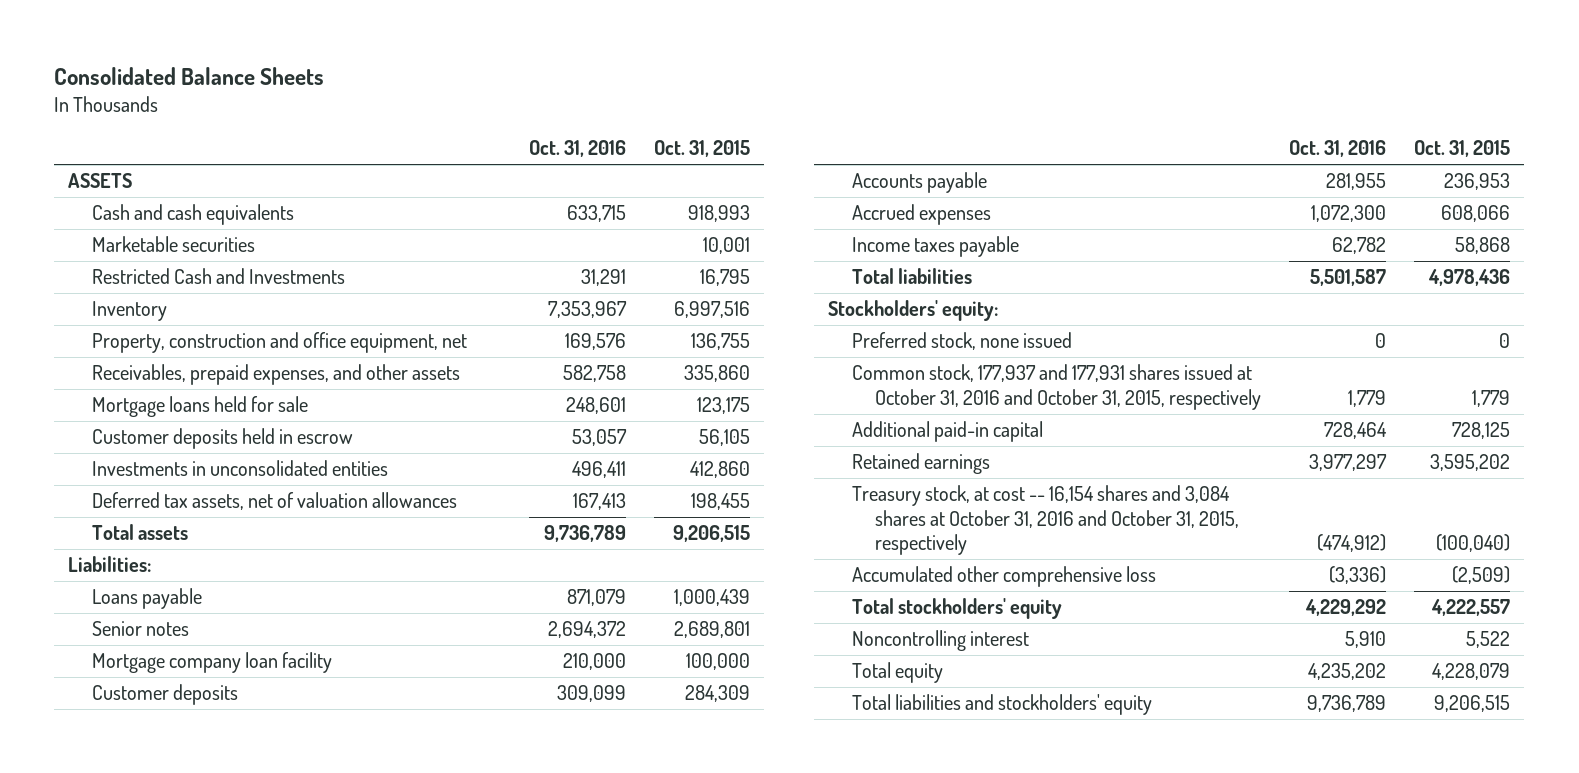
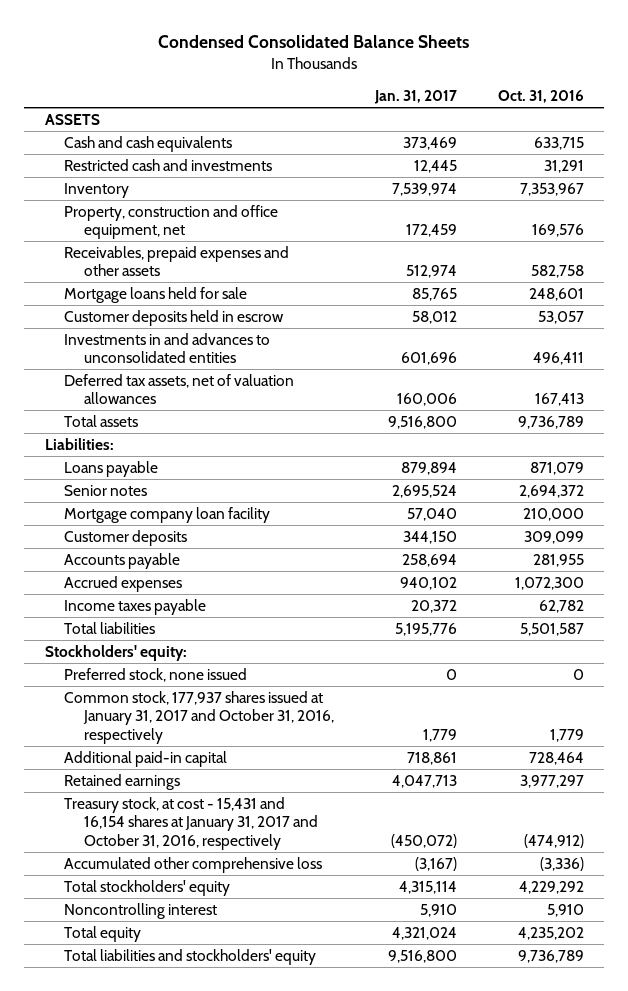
[54,67,325,86] Consolidated Balance Sheets -> [158,35,470,49] Condensed Consolidated Balance Sheets
[654,140,751,158] Oct. 31, 2015 -> none
none -> [373,90,457,105] Jan. 31, 2017
[91,236,255,253] Marketable securities -> none
[91,268,345,285] Restricted Cash and Investments -> [64,158,273,171] Restricted cash and investments
[91,364,460,386] Receivables, prepaid expenses, and other assets -> [64,245,290,277] Receivables, prepaid expenses and other assets
[91,460,388,477] Investments in unconsolidated entities -> [64,332,271,364] Investments in and advances to unconsolidated entities
[851,364,1262,410] Common stock, 177,937 and 177,931 shares issued at October 31, 2016 and October 31, 2015, respectively -> [64,690,335,745] Common stock, 177,937 shares issued at January 31, 2017 and October 31, 2016, respectively
[851,485,1240,555] Treasury stock, at cost -- 16,154 shares and 3,084 shares at October 31, 2016 and October 31, 2015, respectively -> [64,796,319,851] Treasury stock, at cost - 15,431 and 16,154 shares at January 31, 2017 and October 31, 2016, respectively

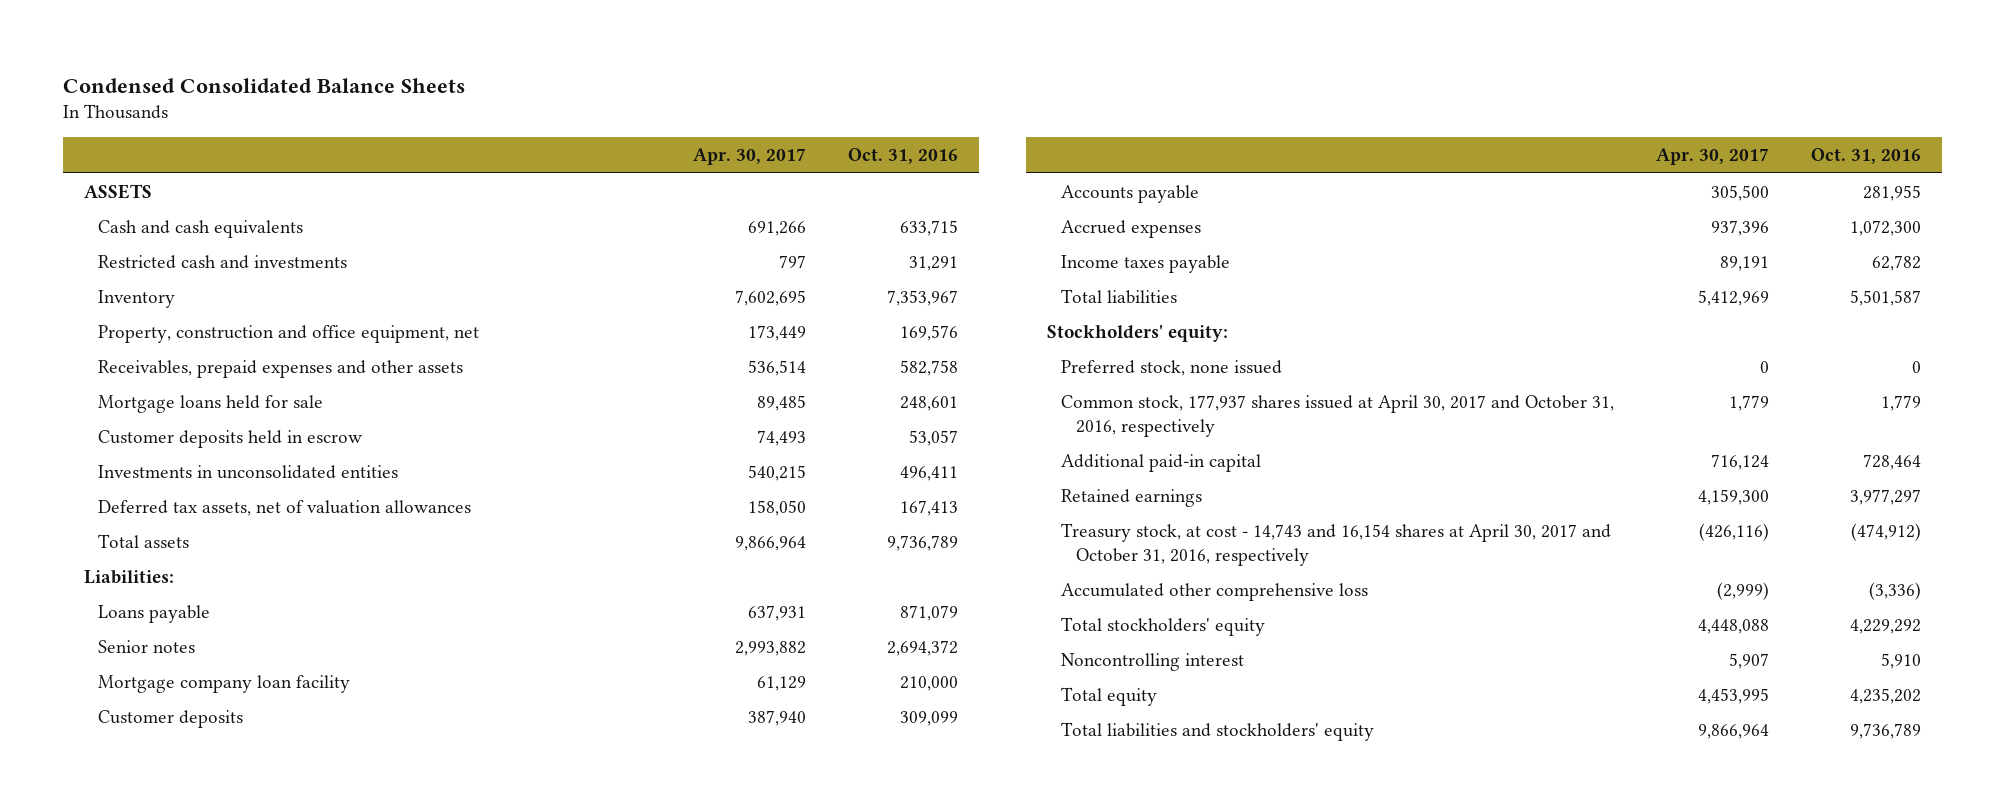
[373,90,457,105] Jan. 31, 2017 -> none
none -> [693,148,807,166] Apr. 30, 2017
[64,332,271,364] Investments in and advances to unconsolidated entities -> [98,464,399,479] Investments in unconsolidated entities
[64,690,335,745] Common stock, 177,937 shares issued at January 31, 2017 and October 31, 2016, respectively -> [1061,394,1615,438] Common stock, 177,937 shares issued at April 30, 2017 and October 31, 2016, respectively
[64,796,319,851] Treasury stock, at cost - 15,431 and 16,154 shares at January 31, 2017 and October 31, 2016, respectively -> [1061,522,1612,567] Treasury stock, at cost - 14,743 and 16,154 shares at April 30, 2017 and October 31, 2016, respectively

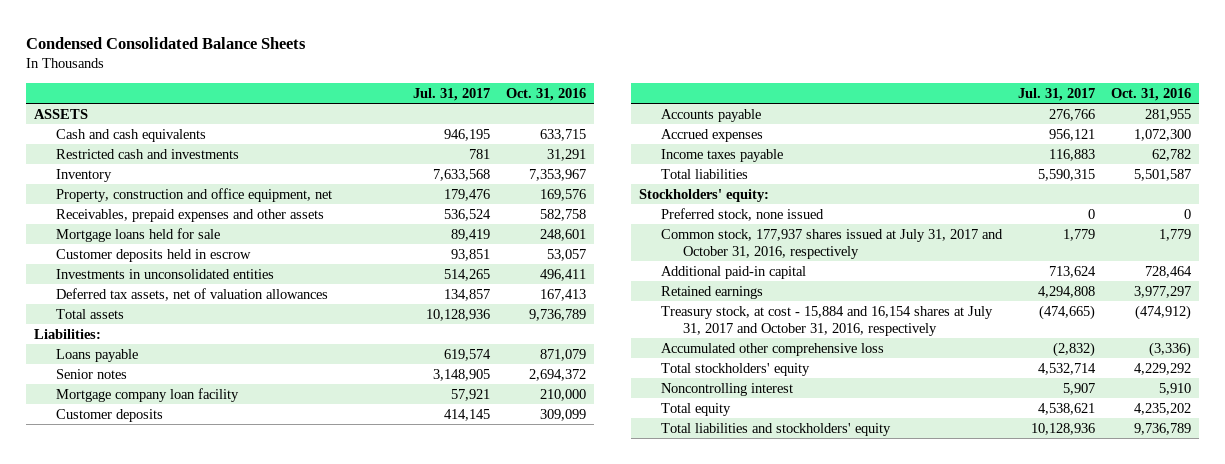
[693,148,807,166] Apr. 30, 2017 -> none
none -> [413,87,491,101] Jul. 31, 2017
[1061,394,1615,438] Common stock, 177,937 shares issued at April 30, 2017 and October 31, 2016, respectively -> [660,228,1003,259] Common stock, 177,937 shares issued at July 31, 2017 and October 31, 2016, respectively
[1061,522,1612,567] Treasury stock, at cost - 14,743 and 16,154 shares at April 30, 2017 and October 31, 2016, respectively -> [660,305,993,336] Treasury stock, at cost - 15,884 and 16,154 shares at July 31, 2017 and October 31, 2016, respectively

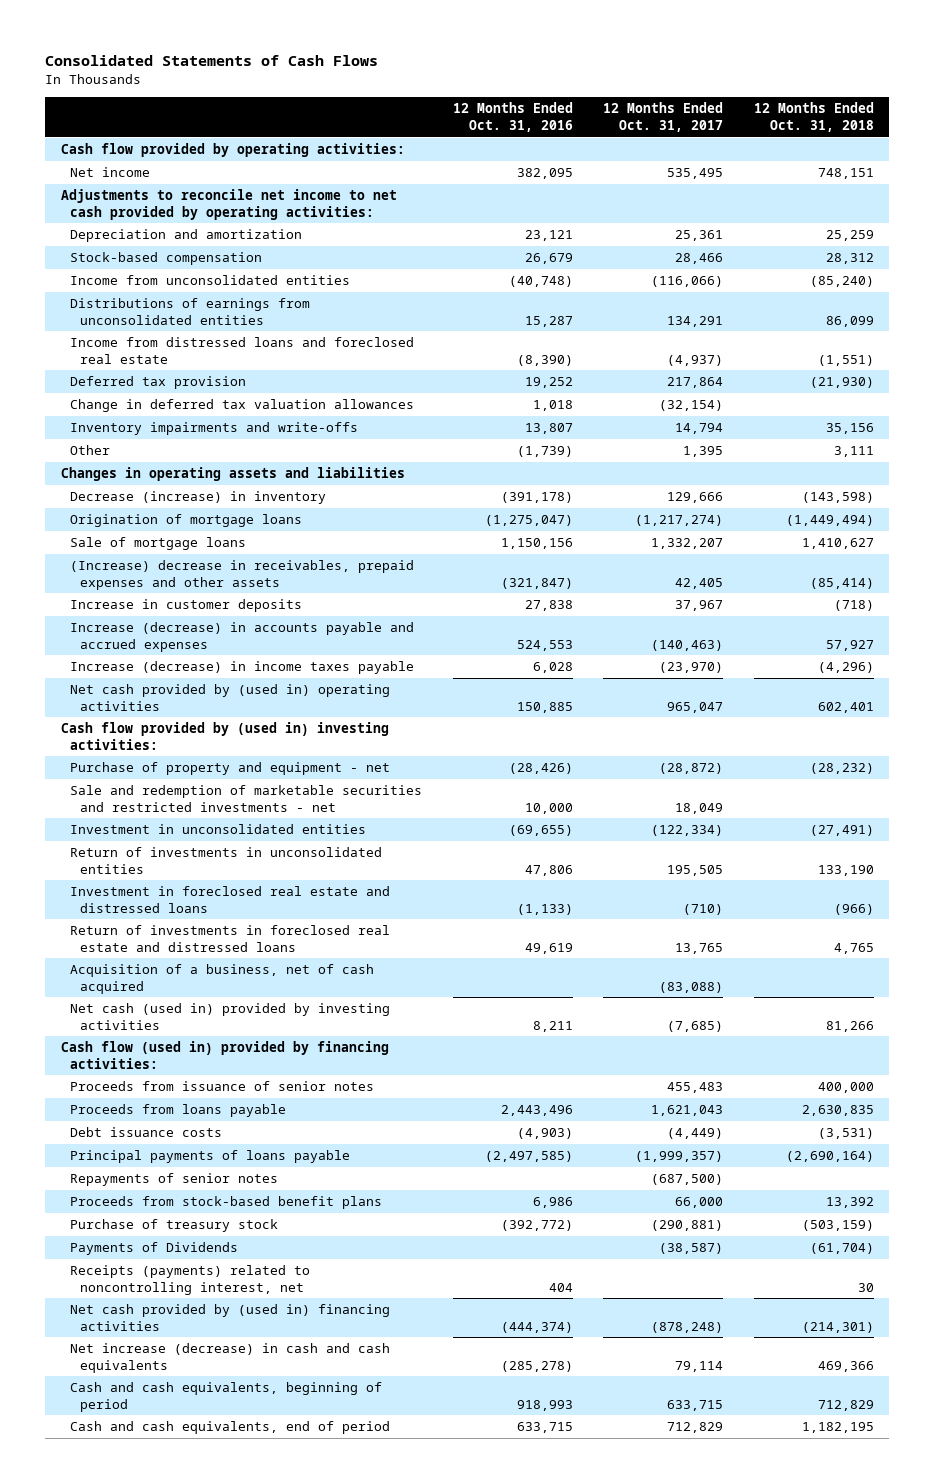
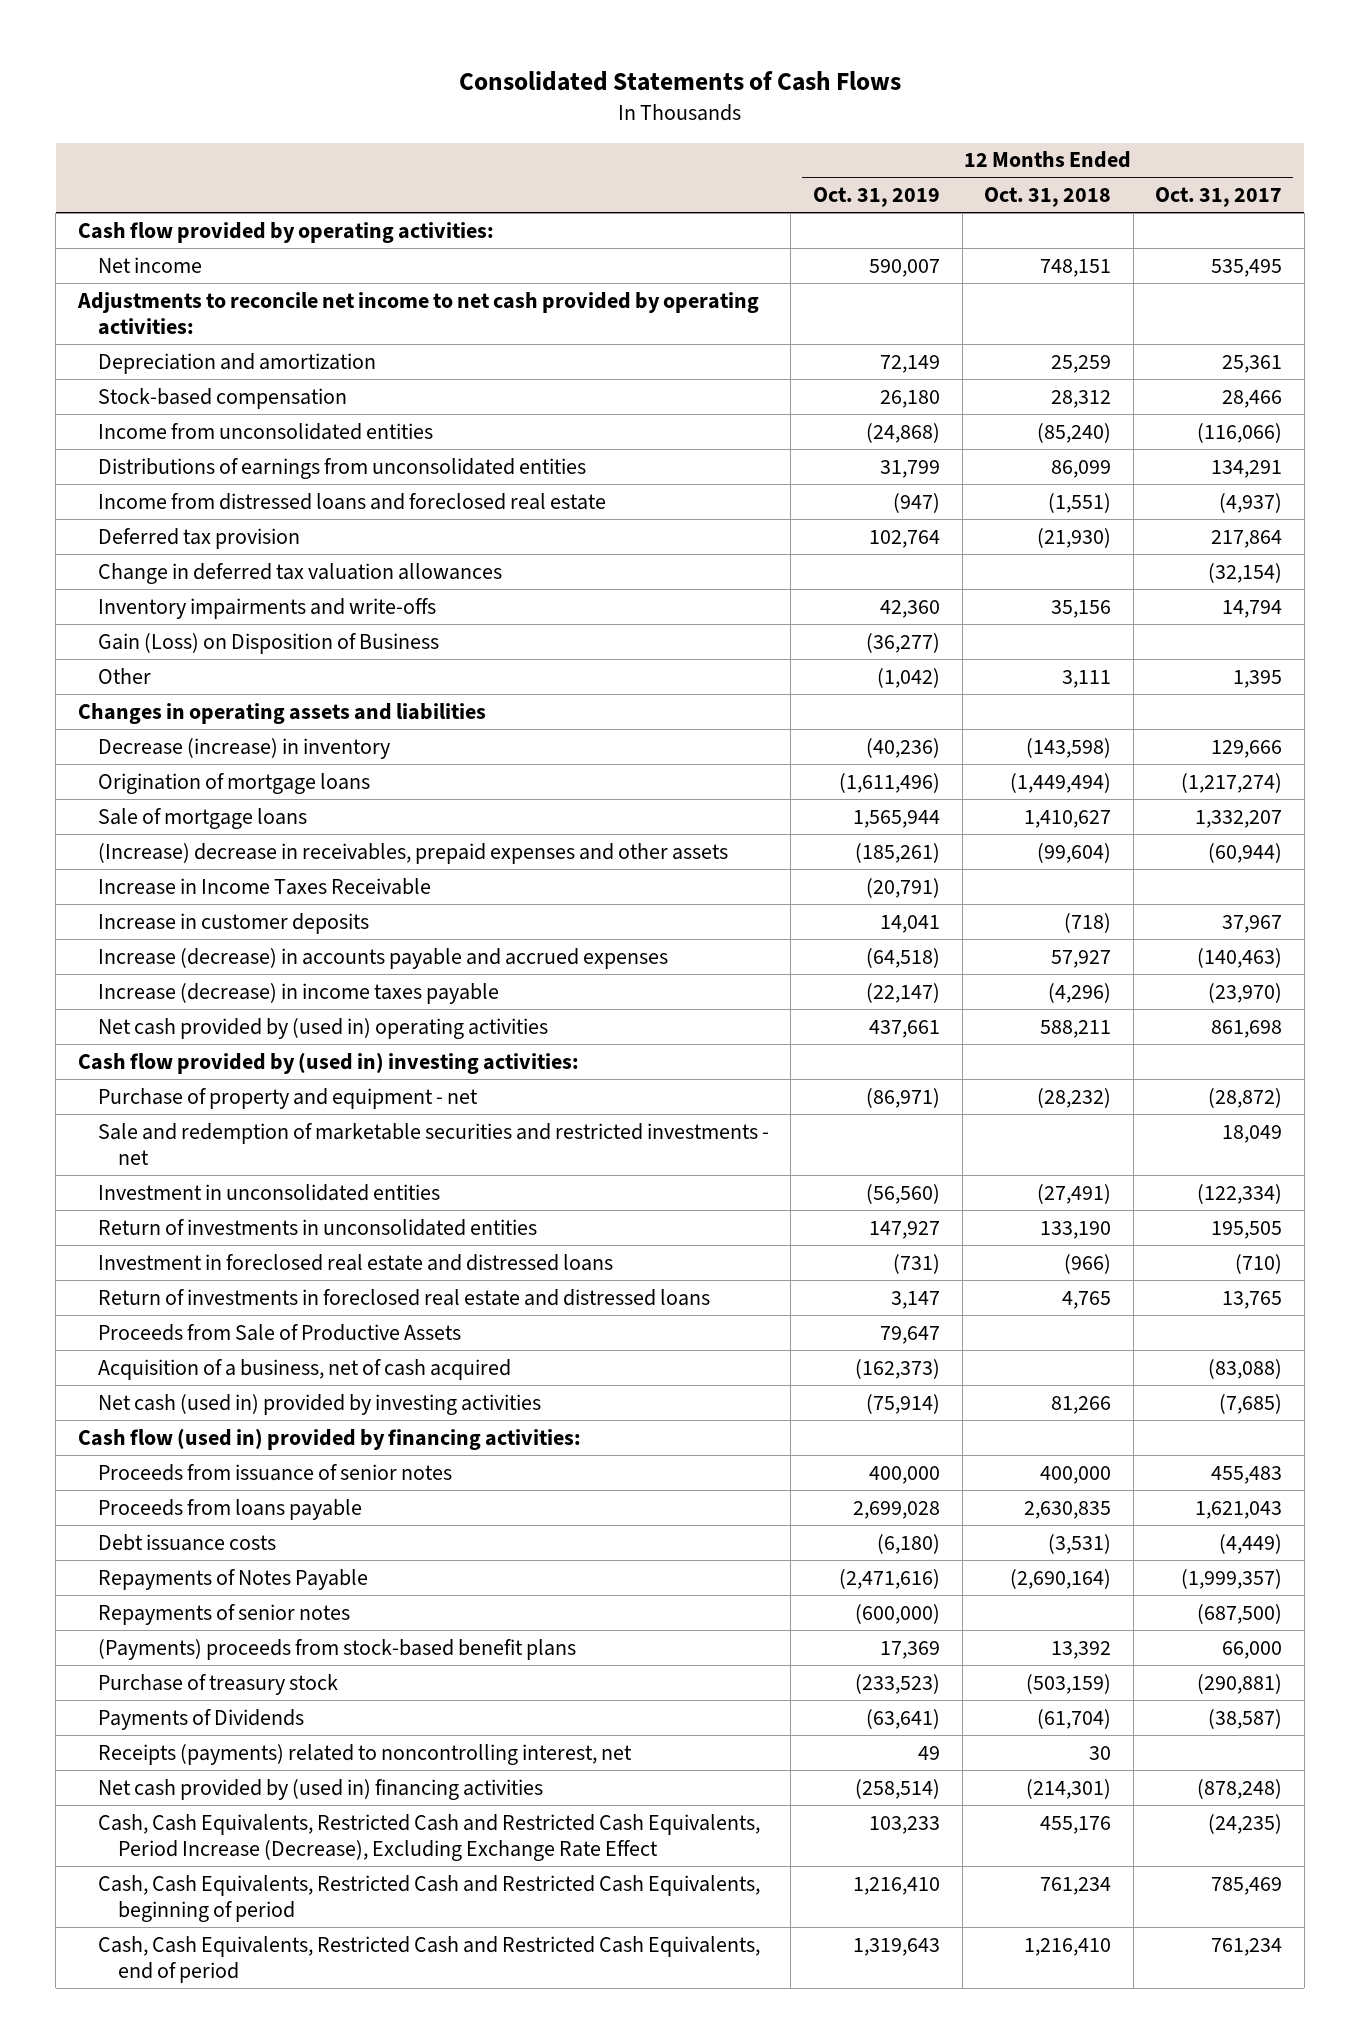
[452,102,573,132] 12 Months Ended Oct. 31, 2016 -> none
none -> [813,187,941,208] Oct. 31, 2019
none -> [97,632,439,654] Gain (Loss) on Disposition of Business
[675,577,724,589] 42,405 -> [1208,842,1283,863] (60,944)
[809,577,874,589] (85,414) -> [1037,842,1112,863] (99,604)
none -> [97,877,431,895] Increase in Income Taxes Receivable
[667,701,724,713] 965,047 -> [1211,1019,1283,1038] 861,698
[817,701,874,713] 602,401 -> [1040,1019,1112,1038] 588,211
none -> [97,1323,461,1341] Proceeds from Sale of Productive Assets
[70,1150,351,1164] Principal payments of loans payable -> [97,1568,368,1590] Repayments of Notes Payable
[70,1196,383,1210] Proceeds from stock-based benefit plans -> [97,1638,576,1660] (Payments) proceeds from stock-based benefit plans
[70,1343,391,1373] Net increase (decrease) in cash and cash equivalents -> none
none -> [97,1813,760,1862] Cash, Cash Equivalents, Restricted Cash and Restricted Cash Equivalents, Period Increase (Decrease), Excluding Exchange Rate Effect
[70,1382,383,1412] Cash and cash equivalents, beginning of period -> [97,1874,760,1923] Cash, Cash Equivalents, Restricted Cash and Restricted Cash Equivalents, beginning of period
[667,1399,724,1411] 633,715 -> [1211,1876,1283,1895] 785,469
[817,1399,874,1411] 712,829 -> [1040,1876,1112,1895] 761,234
[70,1421,391,1435] Cash and cash equivalents, end of period -> [97,1935,760,1984] Cash, Cash Equivalents, Restricted Cash and Restricted Cash Equivalents, end of period
[667,1422,724,1434] 712,829 -> [1211,1937,1283,1956] 761,234
[801,1422,874,1434] 1,182,195 -> [1024,1937,1112,1956] 1,216,410

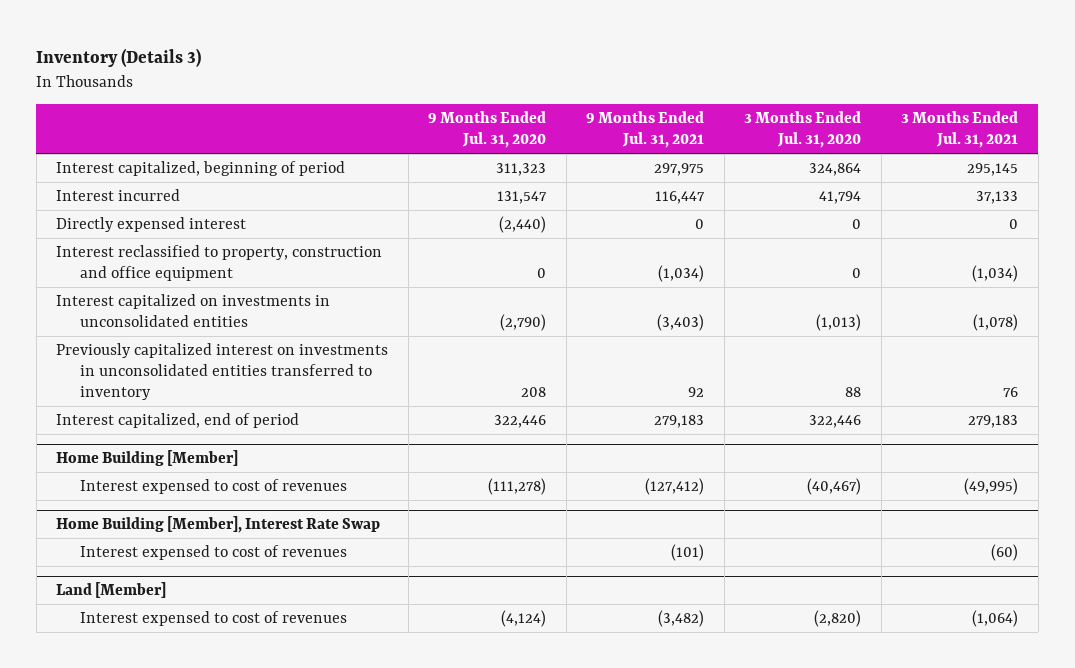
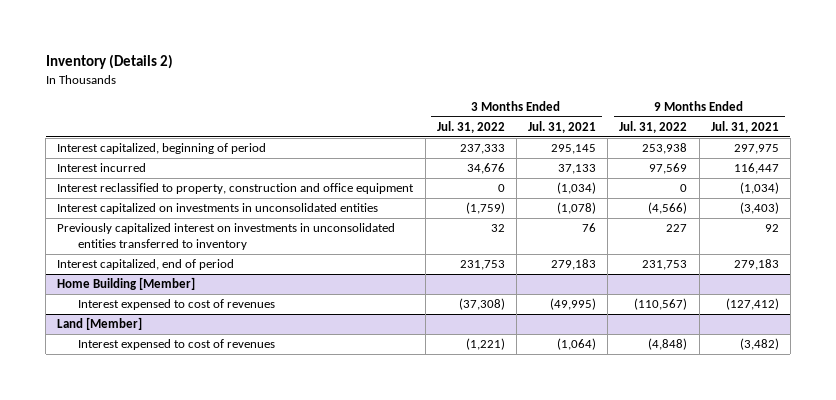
[36,48,202,68] Inventory (Details 3) -> [45,54,173,70] Inventory (Details 2)
[428,111,547,149] 9 Months Ended Jul. 31, 2020 -> none
[744,111,862,149] 3 Months Ended Jul. 31, 2020 -> none
none -> [436,121,505,134] Jul. 31, 2022
none -> [619,121,688,134] Jul. 31, 2022
[56,216,247,232] Directly expensed interest -> none
[56,516,381,534] Home Building [Member], Interest Rate Swap -> none
[80,544,348,560] Interest expensed to cost of revenues -> none

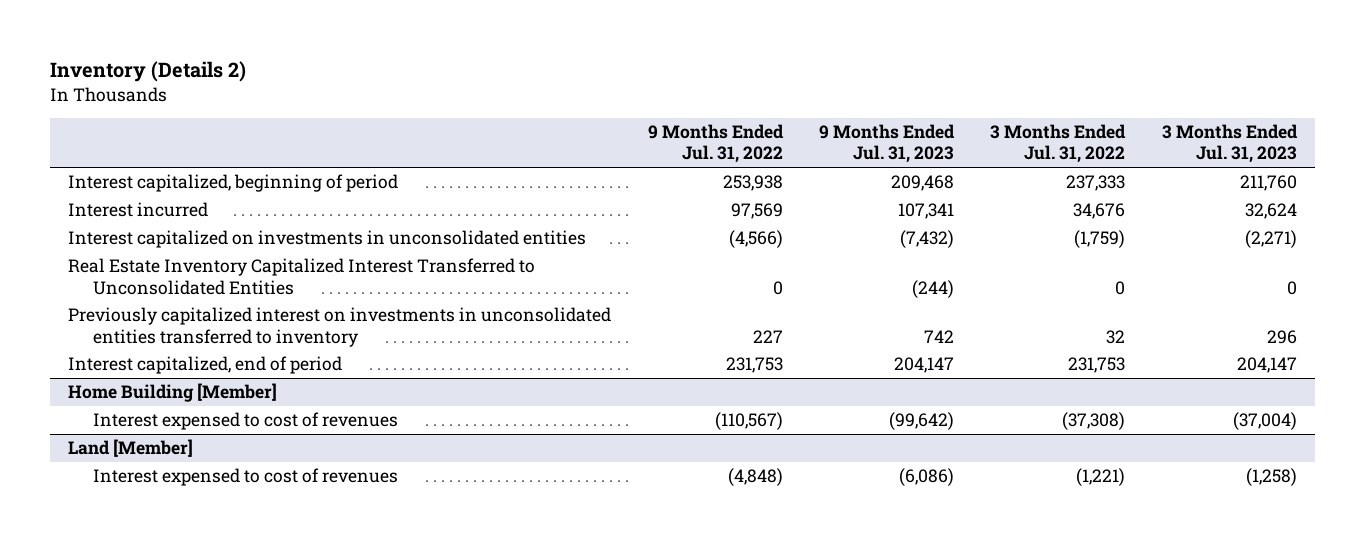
[528,121,597,134] Jul. 31, 2021 -> none
[710,121,779,134] Jul. 31, 2021 -> none
none -> [819,124,956,164] 9 Months Ended Jul. 31, 2023
none -> [1161,124,1298,164] 3 Months Ended Jul. 31, 2023
[57,183,415,195] Interest reclassified to property, construction and office equipment -> none
none -> [68,258,536,295] Real Estate Inventory Capitalized Interest Transferred to Unconsolidated Entities

